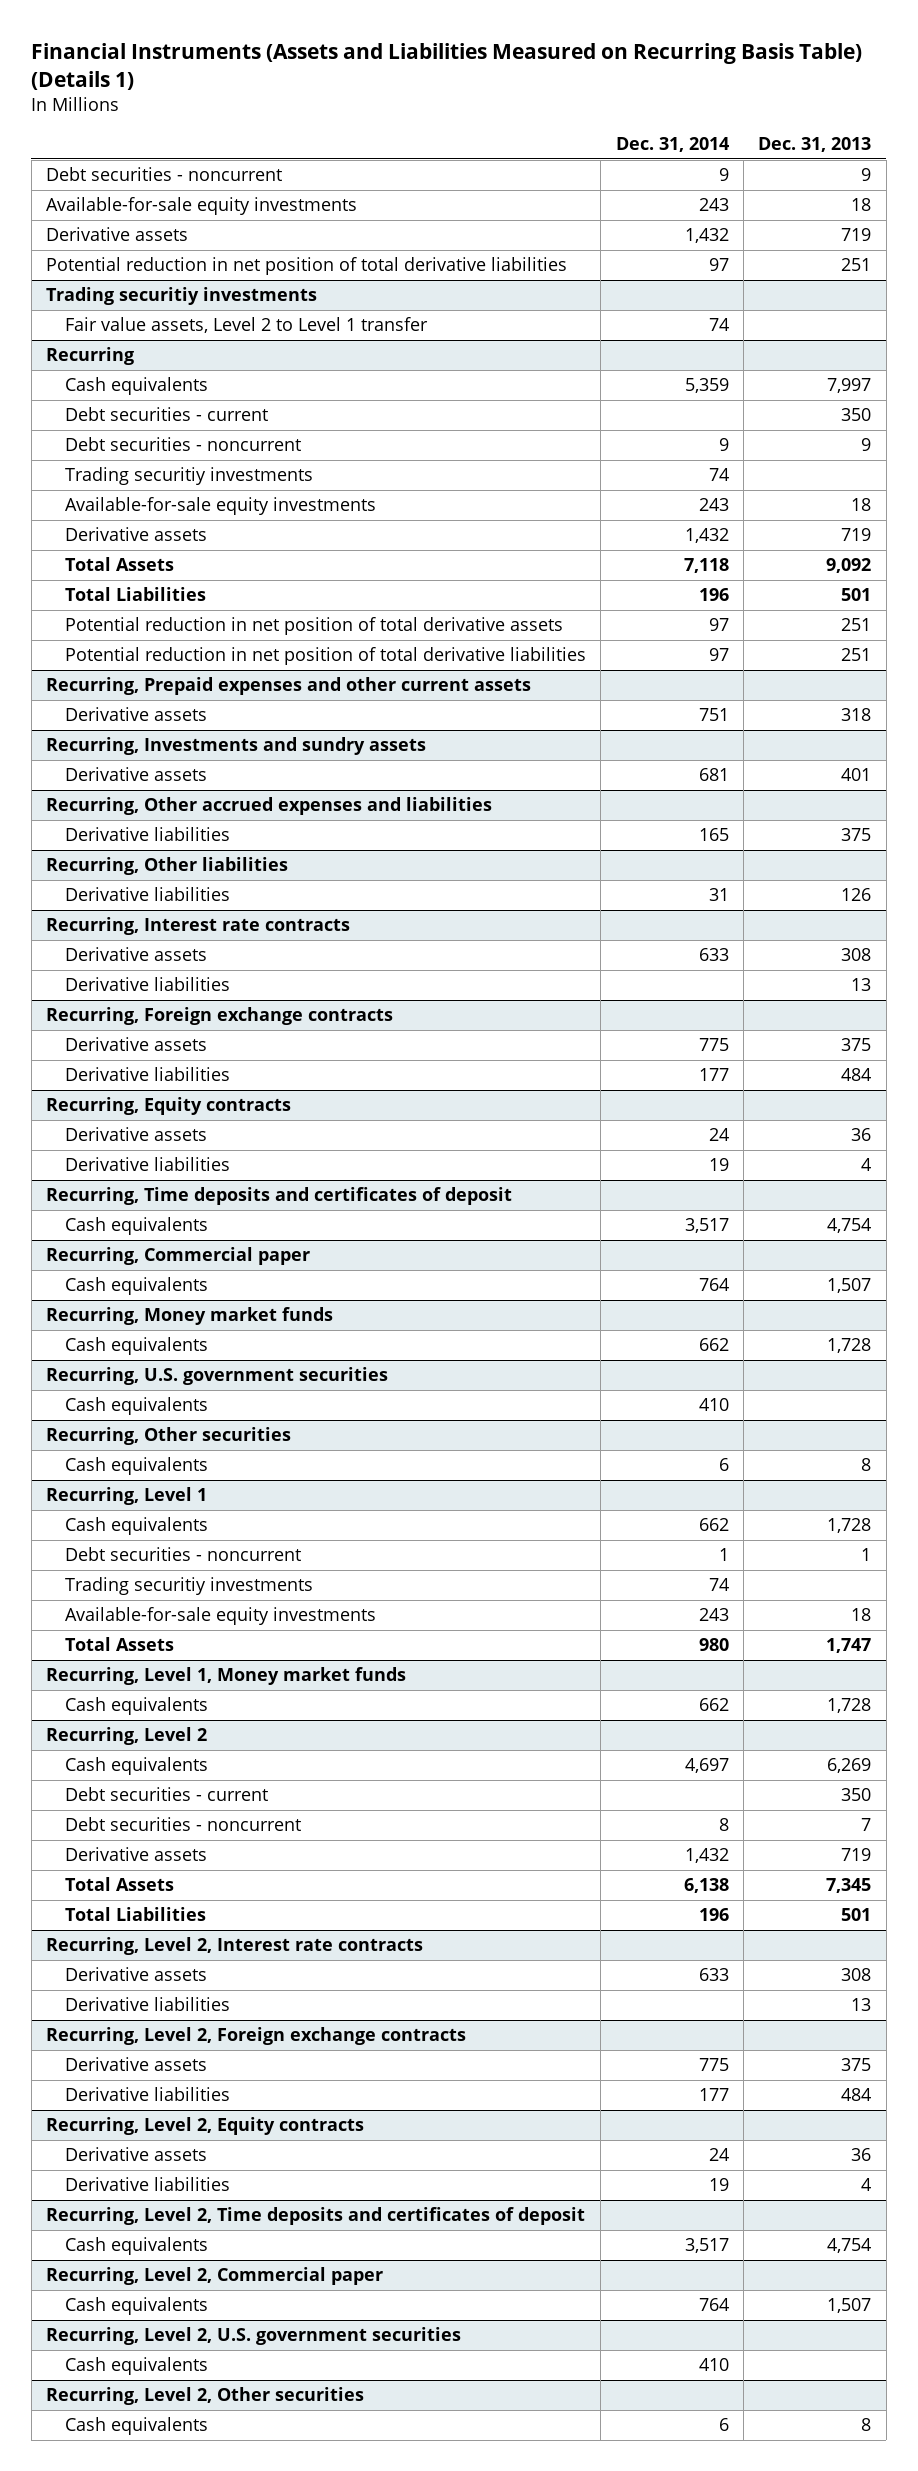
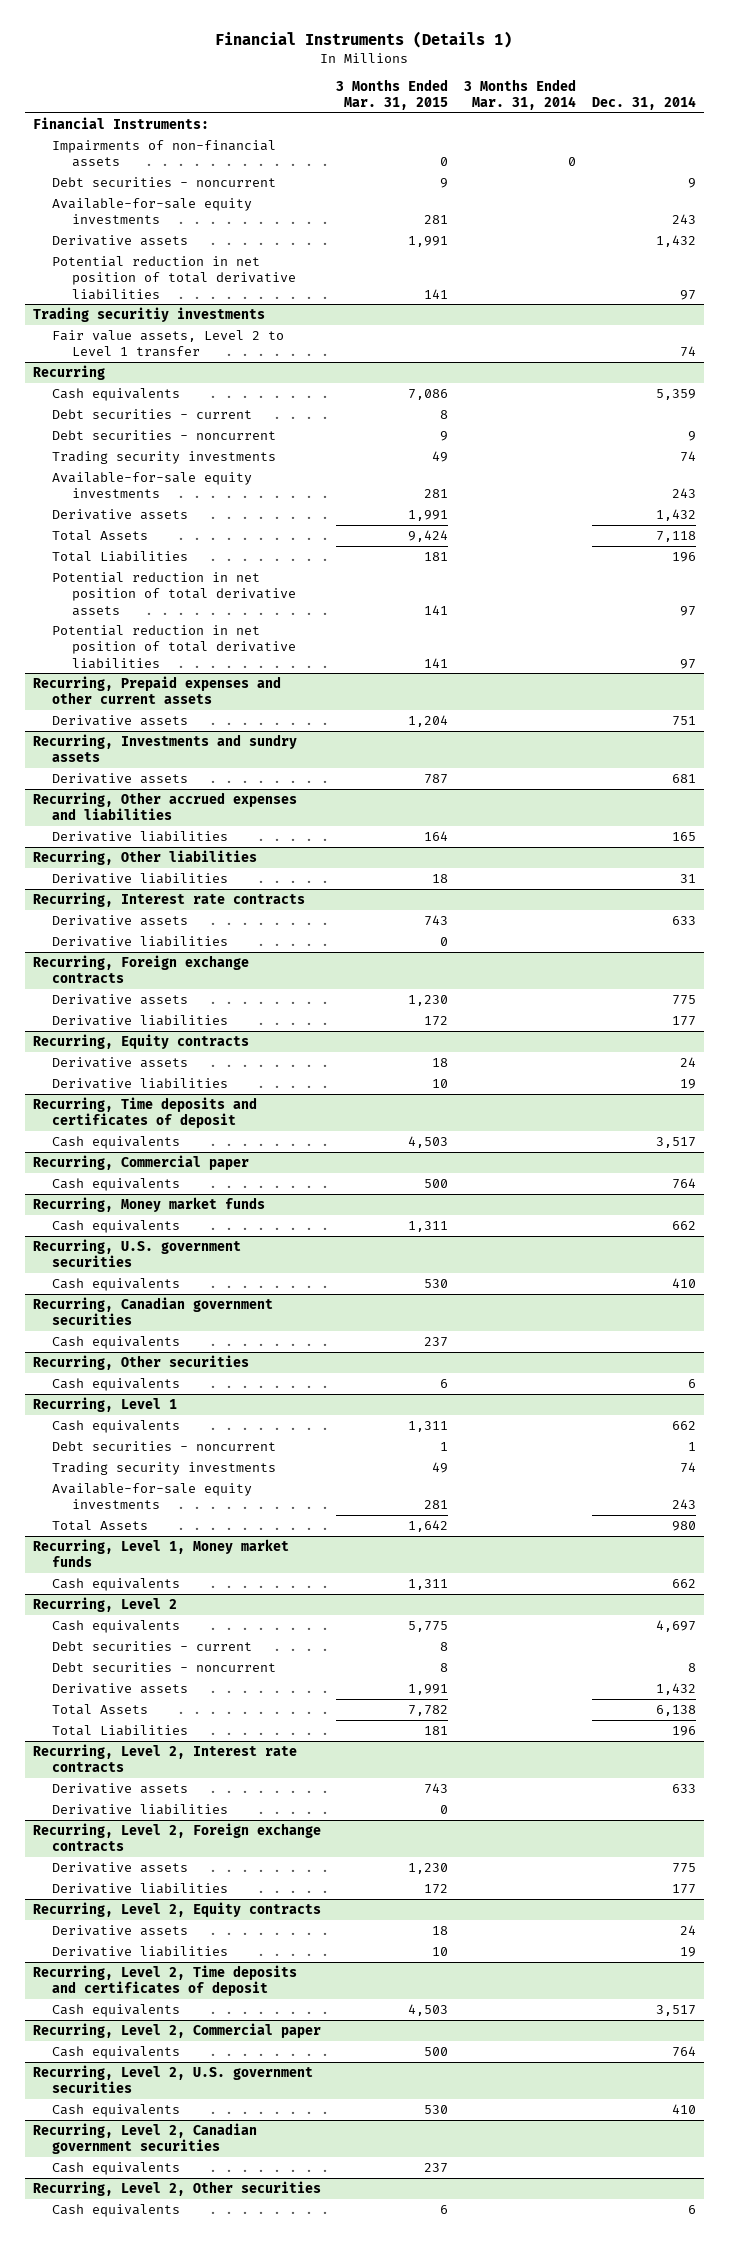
[31,42,863,90] Financial Instruments (Assets and Liabilities Measured on Recurring Basis Table) (Details 1) -> [215,31,513,49] Financial Instruments (Details 1)
[758,137,872,153] Dec. 31, 2013 -> none
none -> [336,78,449,111] 3 Months Ended Mar. 31, 2015
none -> [464,78,577,111] 3 Months Ended Mar. 31, 2014
none -> [32,116,209,129] Financial Instruments:
none -> [52,139,277,168] Impairments of non-financial assets
[64,467,313,486] Trading securitiy investments -> [52,450,277,464] Trading security investments
none -> [32,1296,273,1326] Recurring, Canadian government securities
none -> [52,1335,181,1349] Cash equivalents
[64,1577,313,1596] Trading securitiy investments -> [52,1461,277,1475] Trading security investments
none -> [32,2122,257,2155] Recurring, Level 2, Canadian government securities
none -> [52,2161,181,2175] Cash equivalents

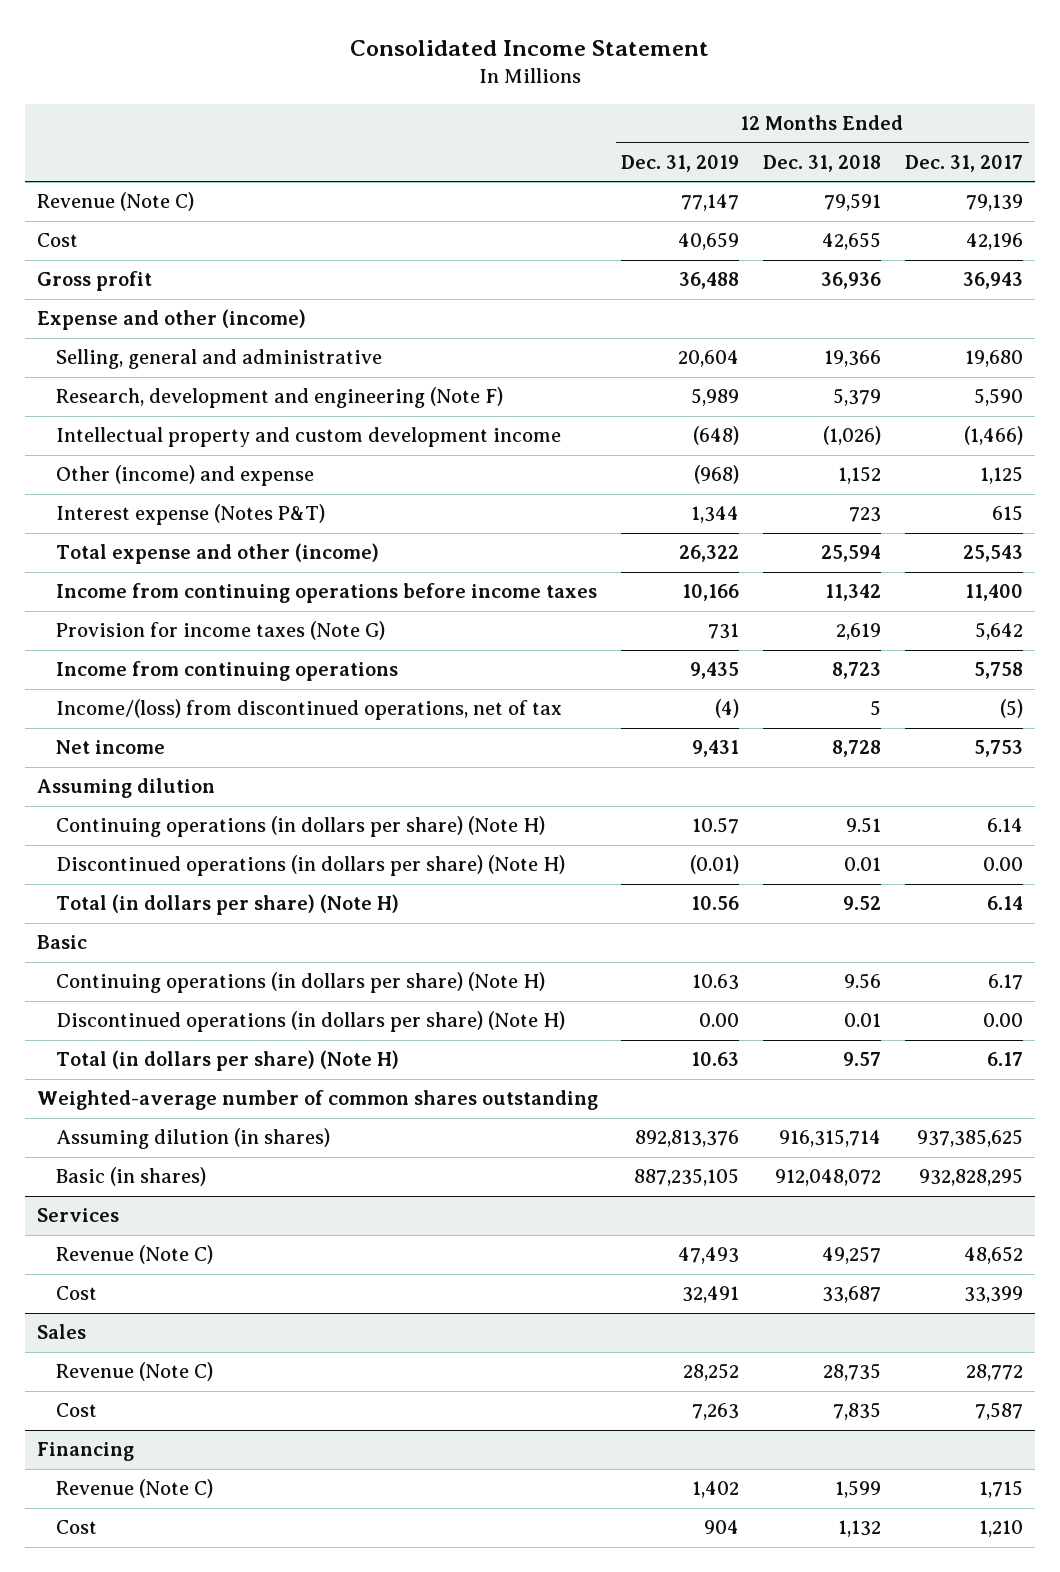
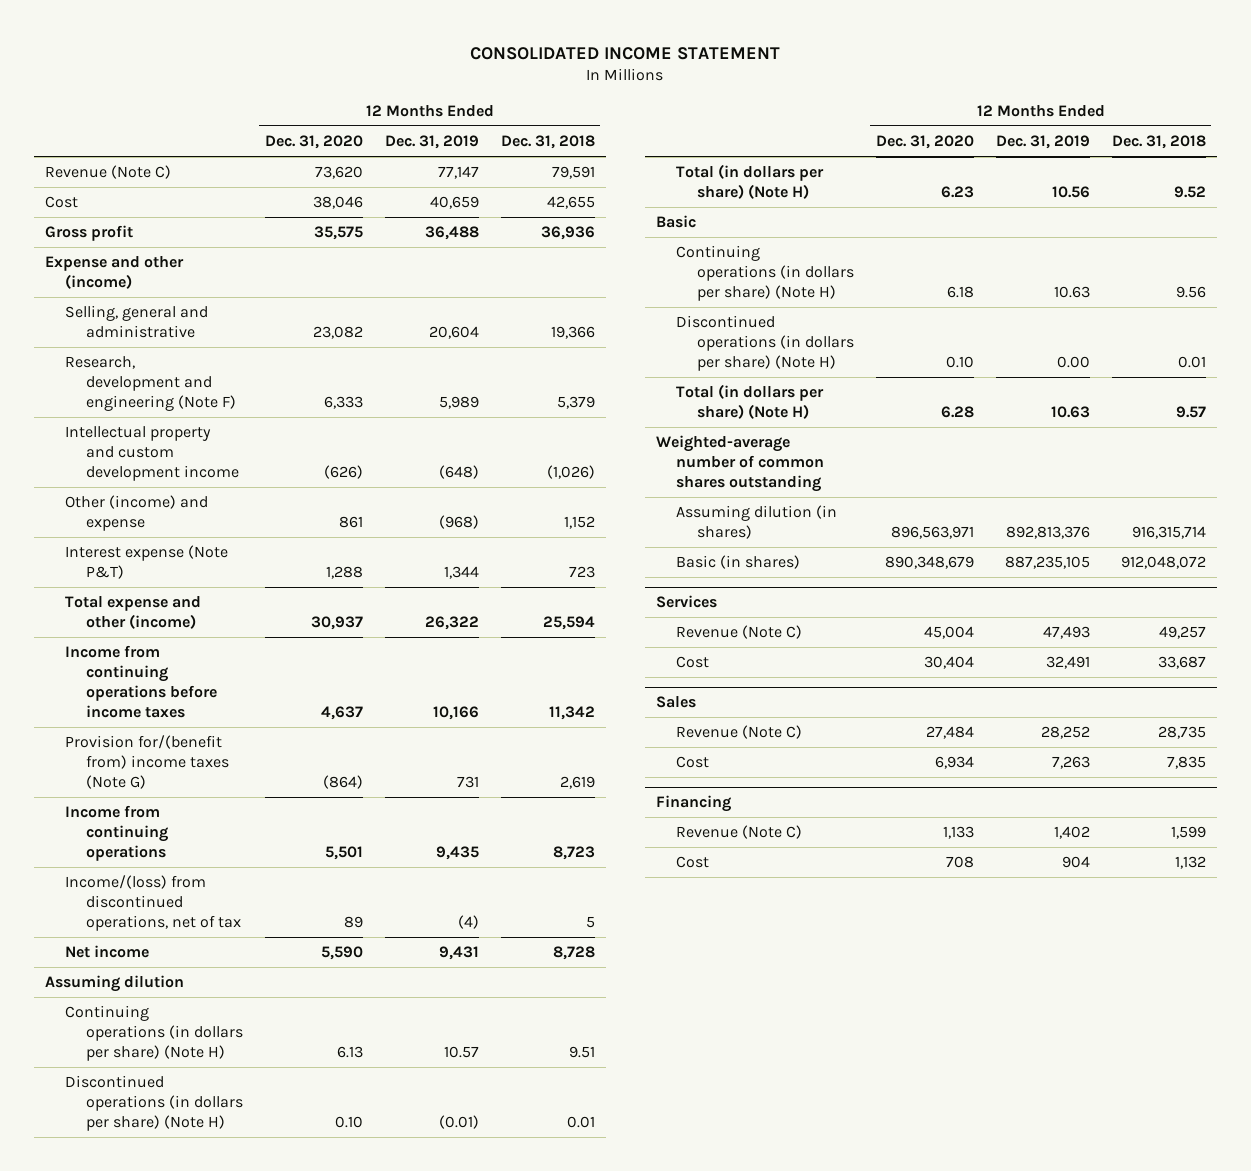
[349,40,709,57] Consolidated Income Statement -> [470,46,781,60] CONSOLIDATED INCOME STATEMENT
[905,154,1024,172] Dec. 31, 2017 -> none
none -> [264,134,363,149] Dec. 31, 2020
[56,504,326,526] Interest expense (Notes P&T) -> [65,545,229,580] Interest expense (Note P&T)
[56,621,386,641] Provision for income taxes (Note G) -> [65,735,229,790] Provision for/(benefit from) income taxes (Note G)

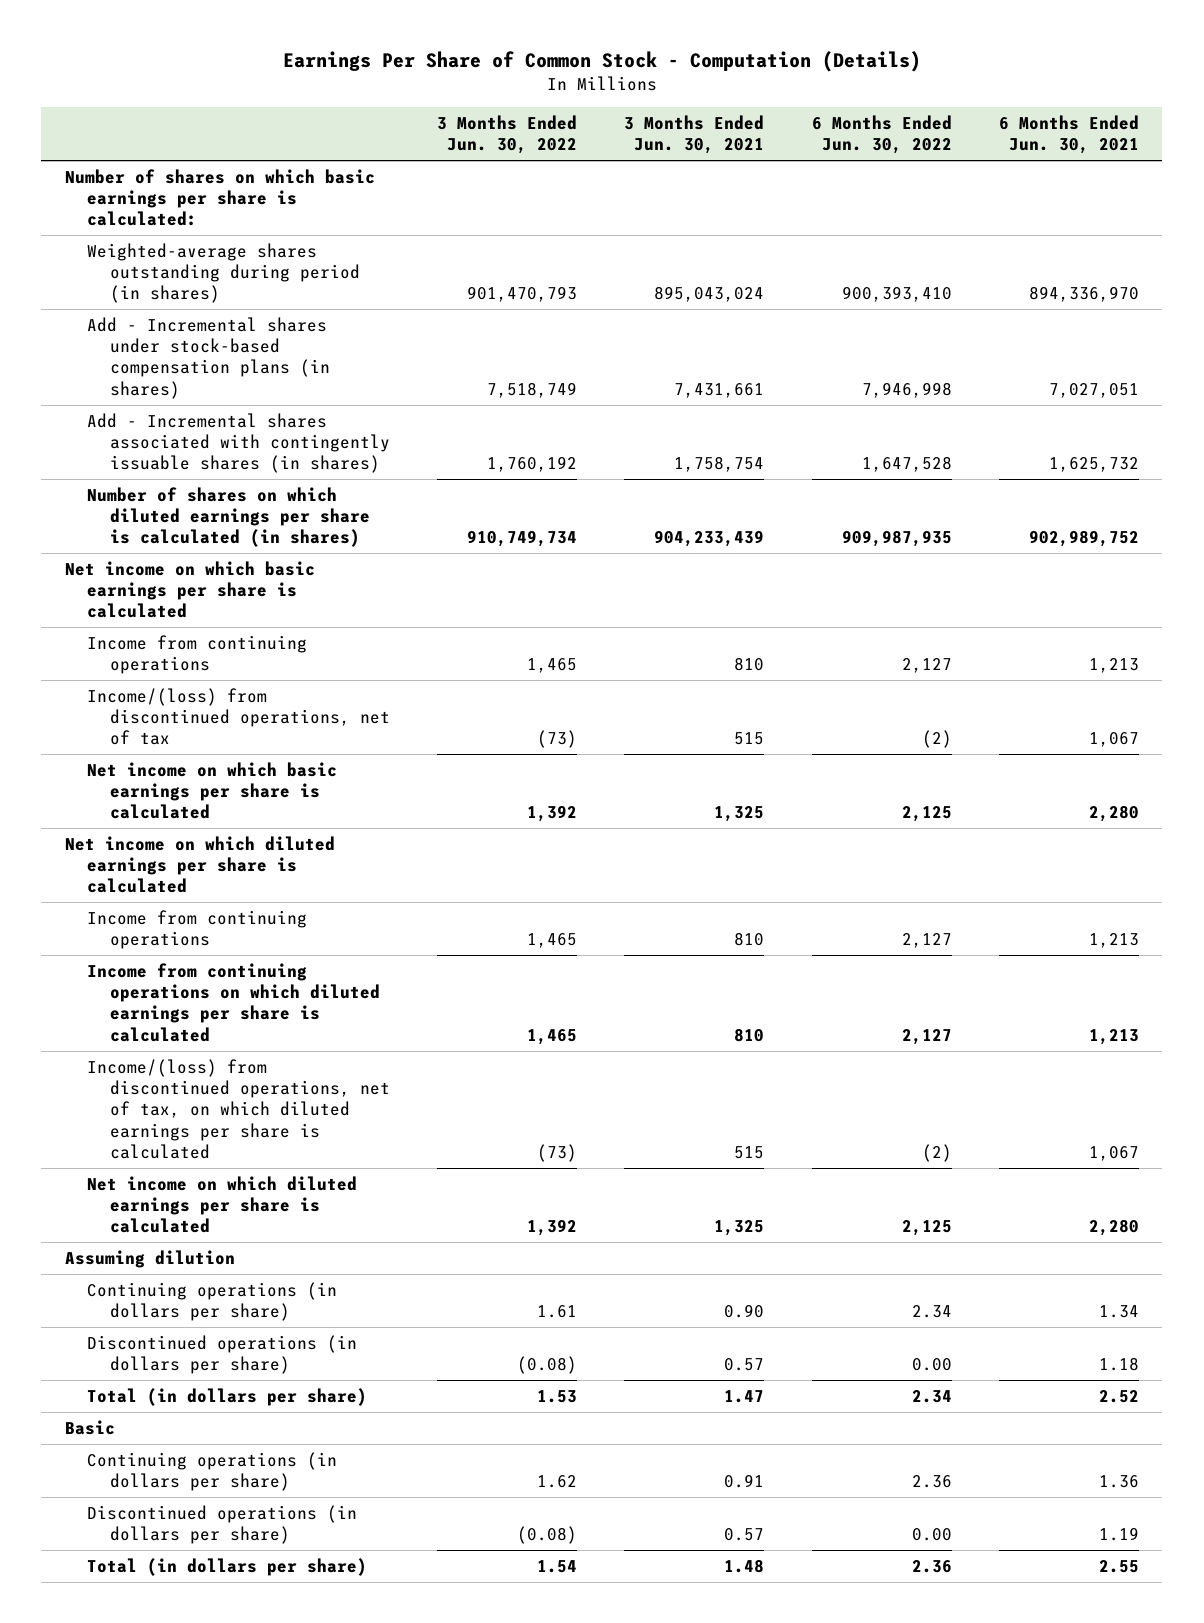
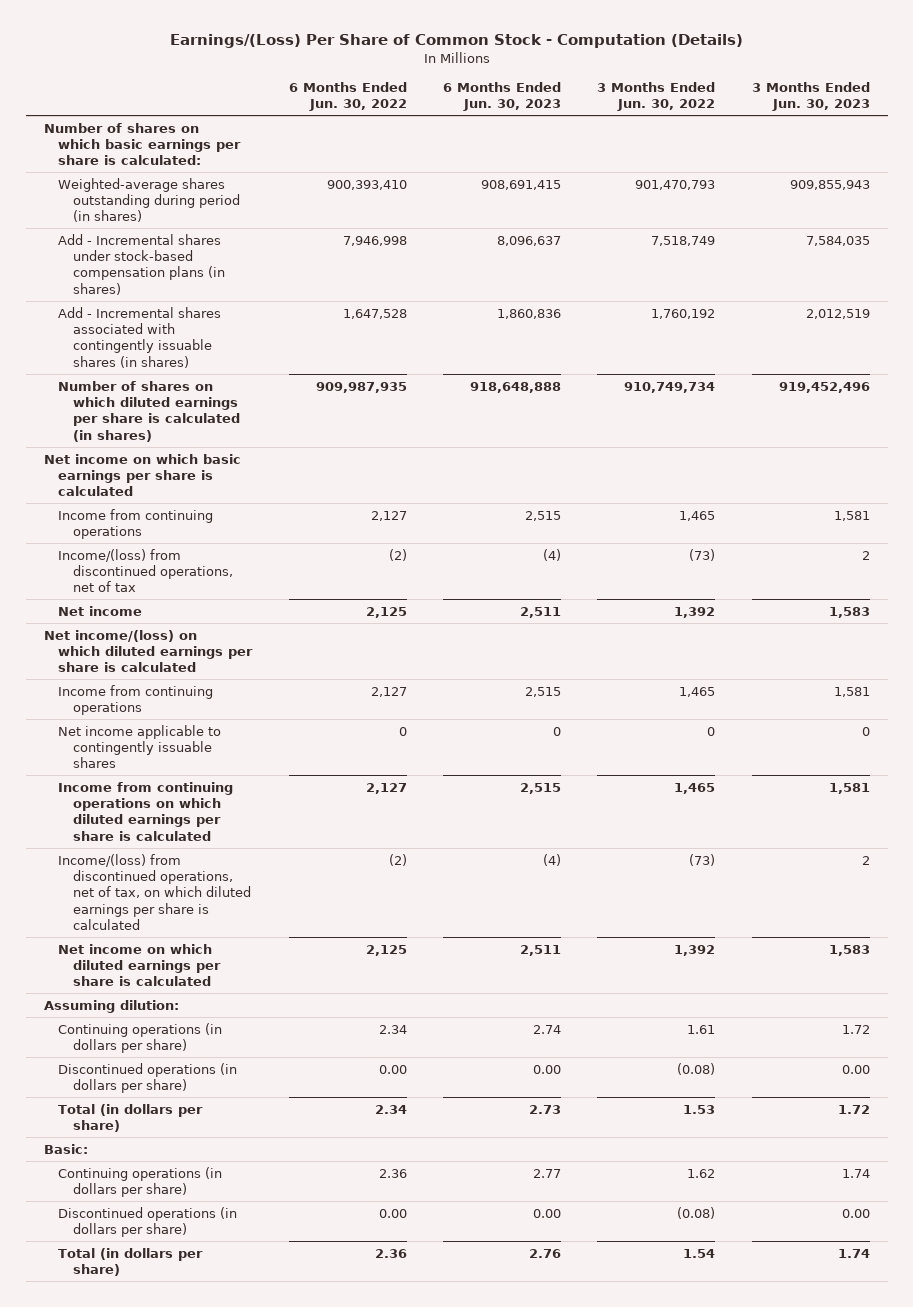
[282,51,921,73] Earnings Per Share of Common Stock - Computation (Details) -> [169,34,743,49] Earnings/(Loss) Per Share of Common Stock - Computation (Details)
[624,114,765,155] 3 Months Ended Jun. 30, 2021 -> none
[998,114,1139,155] 6 Months Ended Jun. 30, 2021 -> none
none -> [442,81,561,112] 6 Months Ended Jun. 30, 2023
none -> [751,81,870,112] 3 Months Ended Jun. 30, 2023
[87,761,338,820] Net income on which basic earnings per share is calculated -> [58,605,143,616] Net income
[64,835,335,894] Net income on which diluted earnings per share is calculated -> [43,629,254,673] Net income/(loss) on which diluted earnings per share is calculated
none -> [58,724,222,769] Net income applicable to contingently issuable shares
[64,1249,235,1268] Assuming dilution -> [43,999,179,1013] Assuming dilution:
[64,1419,115,1435] Basic -> [43,1143,88,1154] Basic:

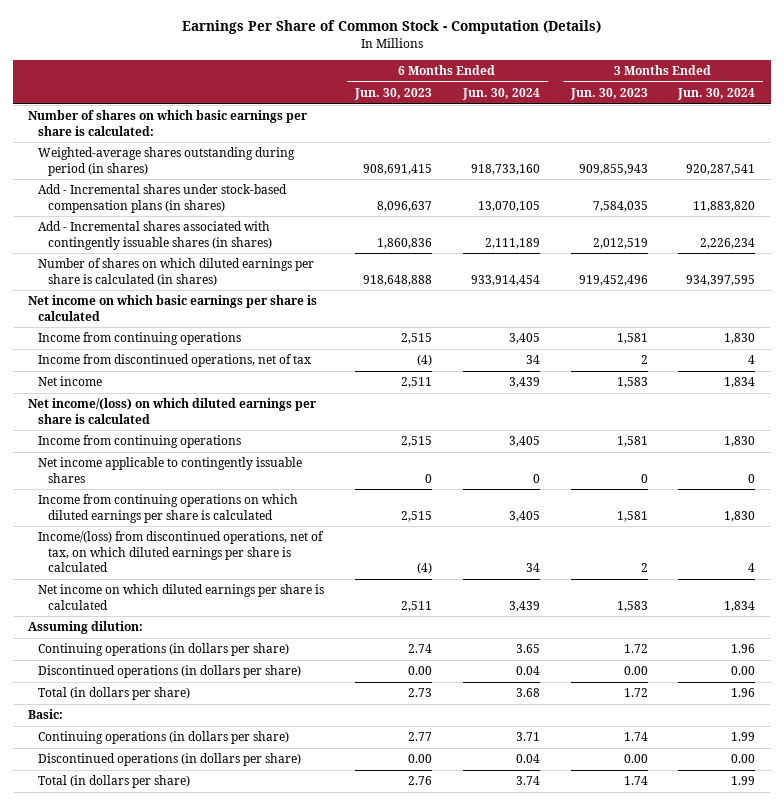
[169,34,743,49] Earnings/(Loss) Per Share of Common Stock - Computation (Details) -> [181,20,601,35] Earnings Per Share of Common Stock - Computation (Details)
[288,81,407,112] 6 Months Ended Jun. 30, 2022 -> none
[597,81,716,112] 3 Months Ended Jun. 30, 2022 -> none
none -> [461,87,540,100] Jun. 30, 2024
none -> [677,87,756,100] Jun. 30, 2024
[58,548,233,593] Income/(loss) from discontinued operations, net of tax -> [38,354,312,368] Income from discontinued operations, net of tax

